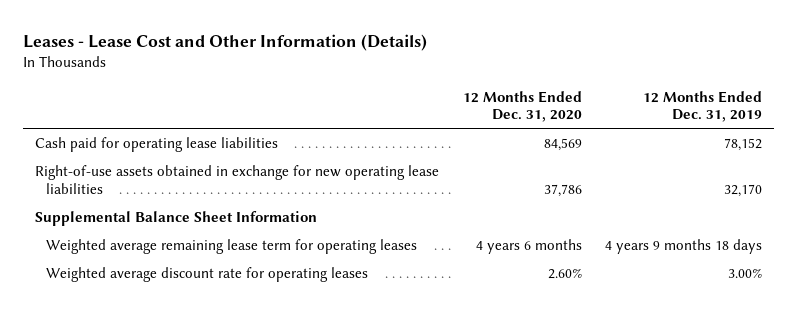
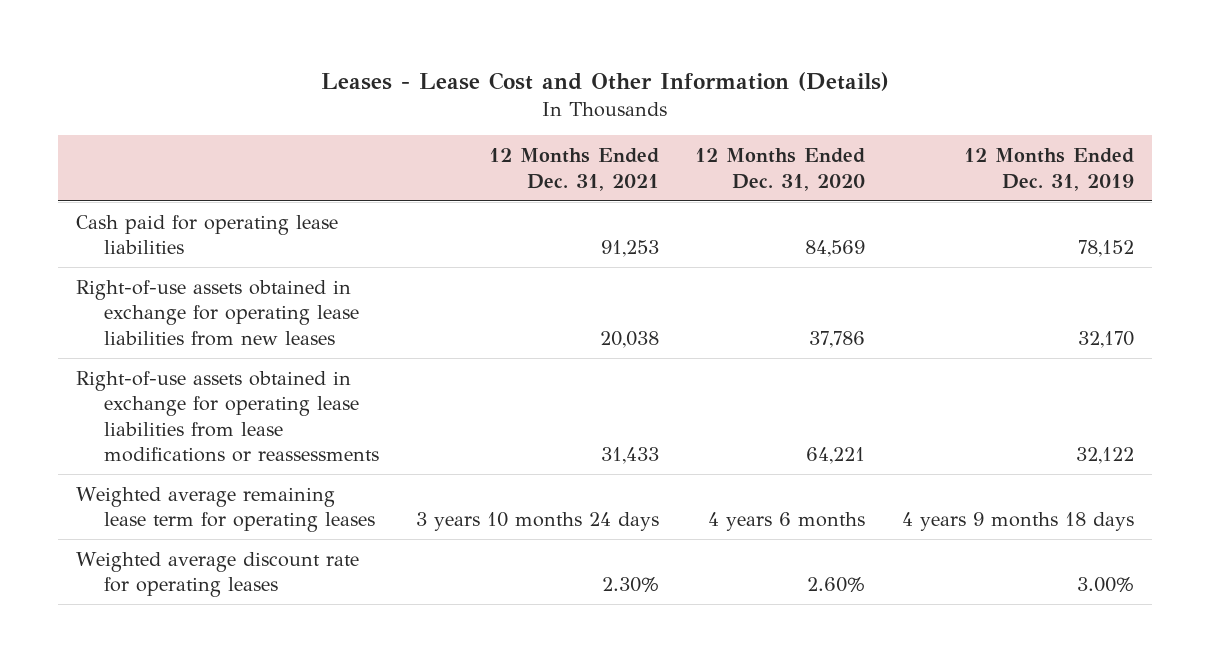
none -> [488,148,659,191] 12 Months Ended Dec. 31, 2021
[35,211,318,227] Supplemental Balance Sheet Information -> none
[35,165,440,194] Right-of-use assets obtained in exchange for new operating lease liabilities -> [76,279,360,346] Right-of-use assets obtained in exchange for operating lease liabilities from new leases
none -> [76,370,380,463] Right-of-use assets obtained in exchange for operating lease liabilities from lease modifications or reassessments

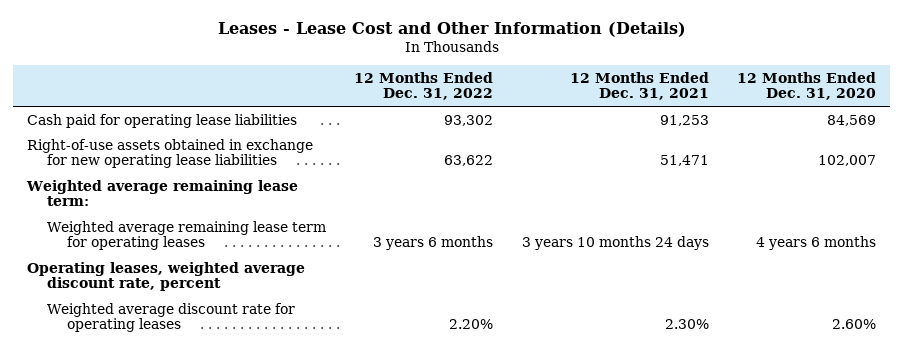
[963,148,1134,191] 12 Months Ended Dec. 31, 2019 -> none
none -> [354,71,494,101] 12 Months Ended Dec. 31, 2022
[76,370,380,463] Right-of-use assets obtained in exchange for operating lease liabilities from lease modifications or reassessments -> none
[76,279,360,346] Right-of-use assets obtained in exchange for operating lease liabilities from new leases -> [27,138,314,169] Right-of-use assets obtained in exchange for new operating lease liabilities
[599,330,659,348] 20,038 -> [659,155,709,167] 51,471
[809,330,866,348] 37,786 -> [817,155,876,167] 102,007
none -> [26,179,299,207] Weighted average remaining lease term:
none -> [27,261,306,292] Operating leases, weighted average discount rate, percent

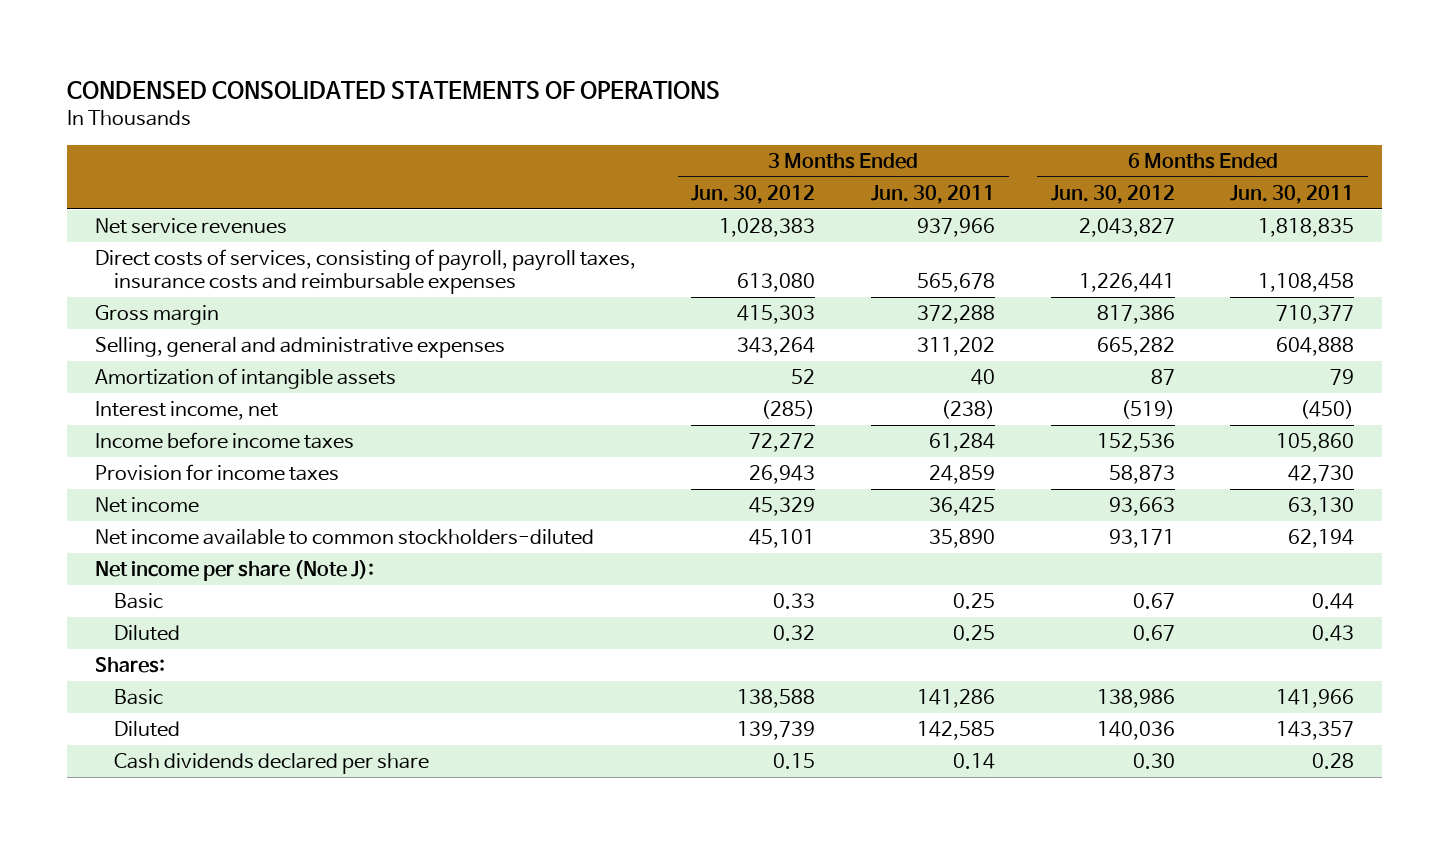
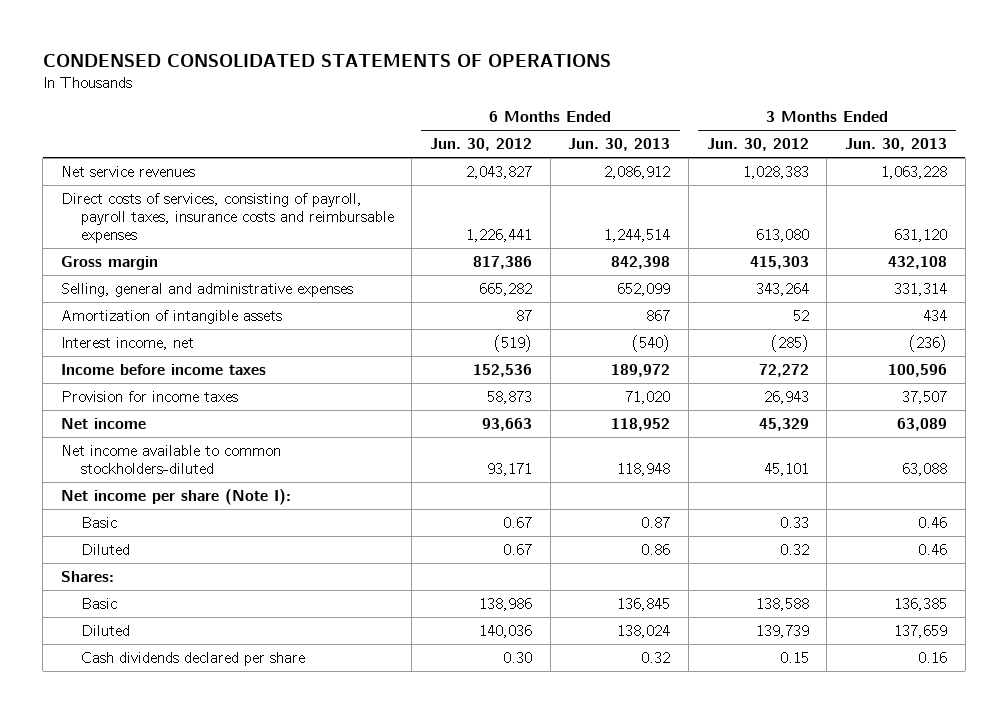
[871,185,996,205] Jun. 30, 2011 -> none
[1230,185,1355,205] Jun. 30, 2011 -> none
none -> [568,137,671,151] Jun. 30, 2013
none -> [845,137,948,151] Jun. 30, 2013
[94,560,374,582] Net income per share (Note J): -> [60,488,291,505] Net income per share (Note I):

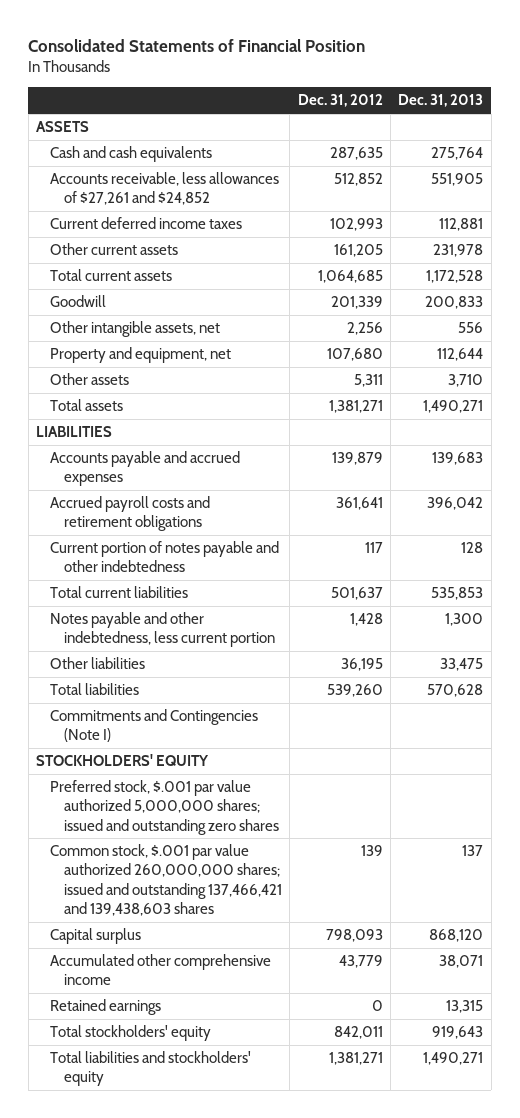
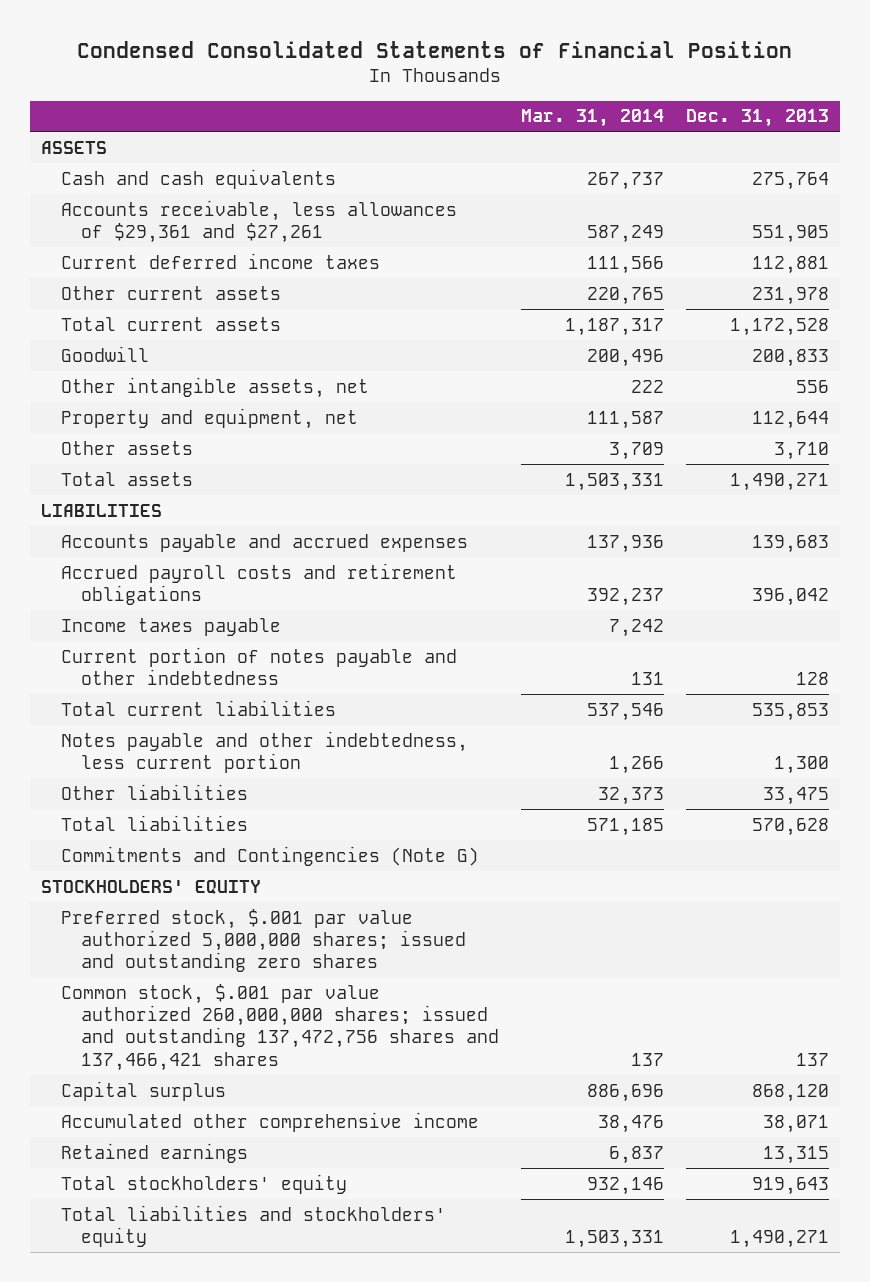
[28,38,366,52] Consolidated Statements of Financial Position -> [77,40,793,58] Condensed Consolidated Statements of Financial Position
[297,94,383,108] Dec. 31, 2012 -> none
none -> [521,109,665,128] Mar. 31, 2014
[50,172,280,206] Accounts receivable, less allowances of $27,261 and $24,852 -> [60,199,457,244] Accounts receivable, less allowances of $29,361 and $27,261
none -> [60,617,281,636] Income taxes payable
[50,709,259,743] Commitments and Contingencies (Note I) -> [60,845,479,866] Commitments and Contingencies (Note G)
[50,844,282,916] Common stock, $.001 par value authorized 260,000,000 shares; issued and outstanding 137,466,421 and 139,438,603 shares -> [60,983,500,1071] Common stock, $.001 par value authorized 260,000,000 shares; issued and outstanding 137,472,756 shares and 137,466,421 shares

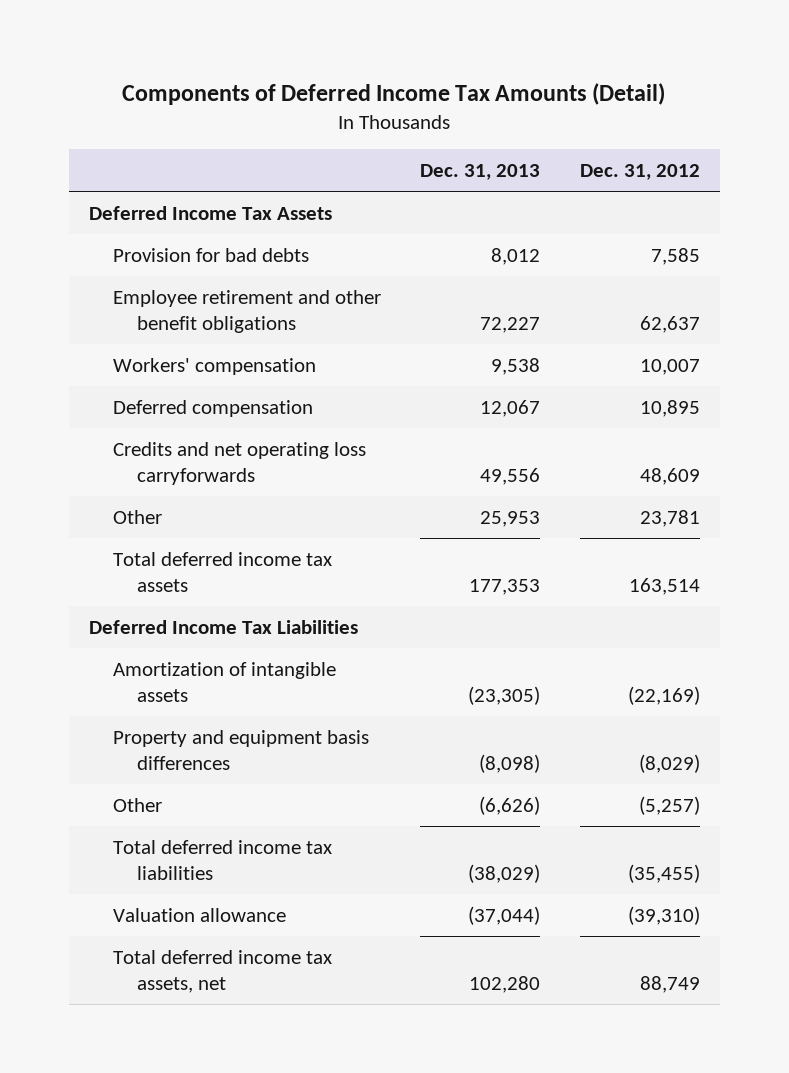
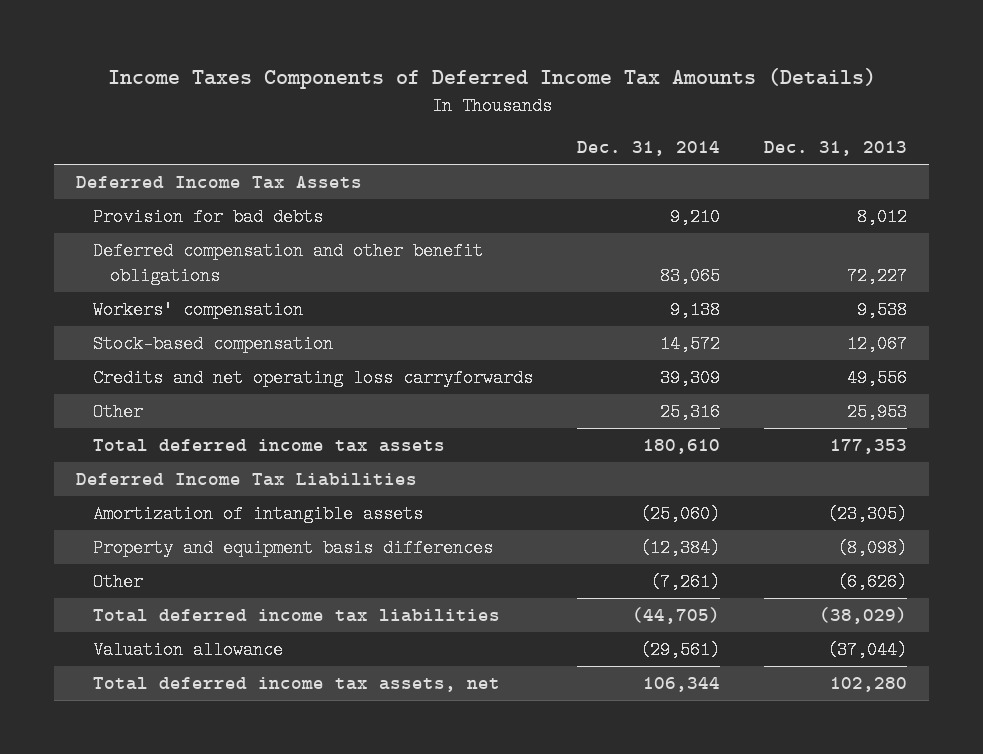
[122,82,666,105] Components of Deferred Income Tax Amounts (Detail) -> [107,68,876,90] Income Taxes Components of Deferred Income Tax Amounts (Details)
[579,163,700,180] Dec. 31, 2012 -> none
none -> [577,141,721,157] Dec. 31, 2014
[112,289,381,334] Employee retirement and other benefit obligations -> [93,241,484,286] Deferred compensation and other benefit obligations
[112,399,313,417] Deferred compensation -> [93,334,334,353] Stock-based compensation

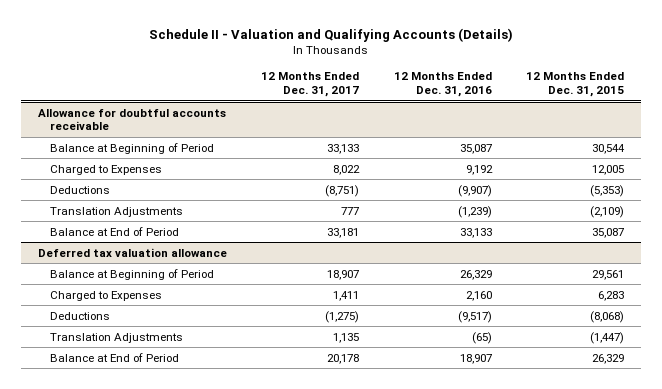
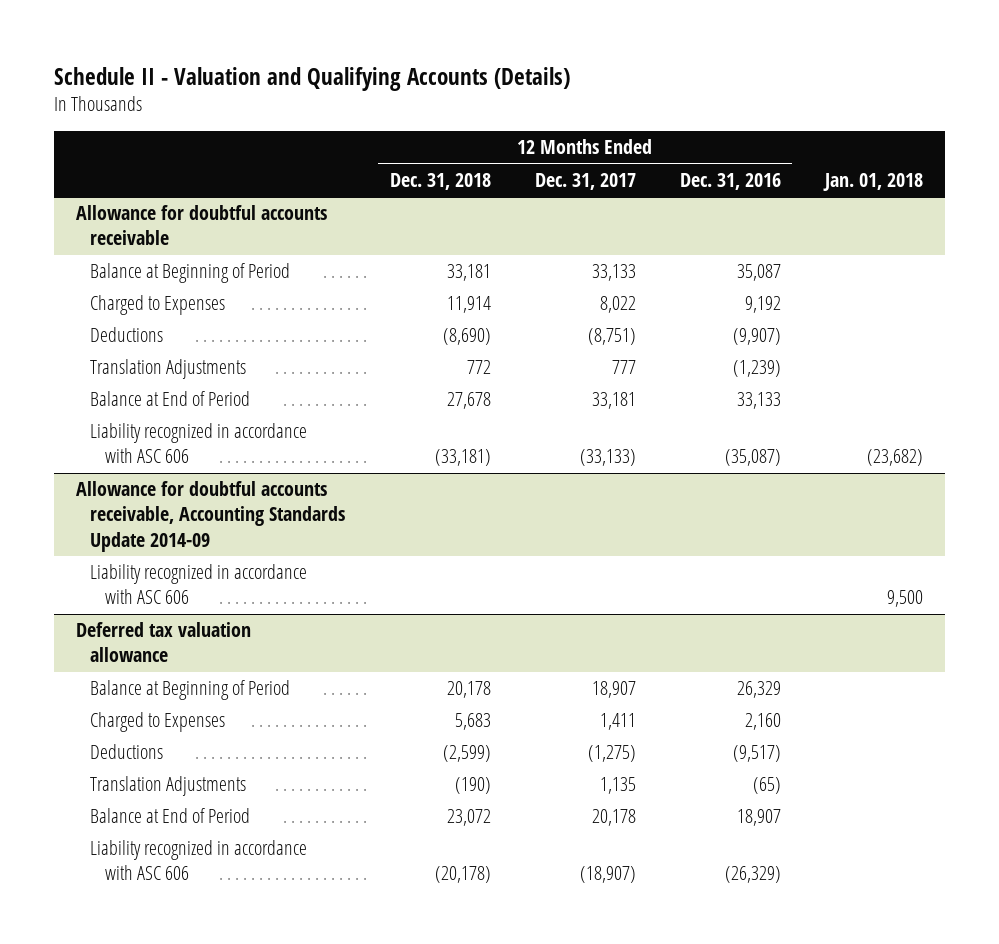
[525,72,624,98] 12 Months Ended Dec. 31, 2015 -> none
none -> [389,172,491,190] Dec. 31, 2018
none -> [823,172,924,191] Jan. 01, 2018
none -> [90,423,308,464] Liability recognized in accordance with ASC 606
none -> [75,481,346,552] Allowance for doubtful accounts receivable, Accounting Standards Update 2014-09
none -> [90,564,308,605] Liability recognized in accordance with ASC 606
none -> [90,840,308,881] Liability recognized in accordance with ASC 606

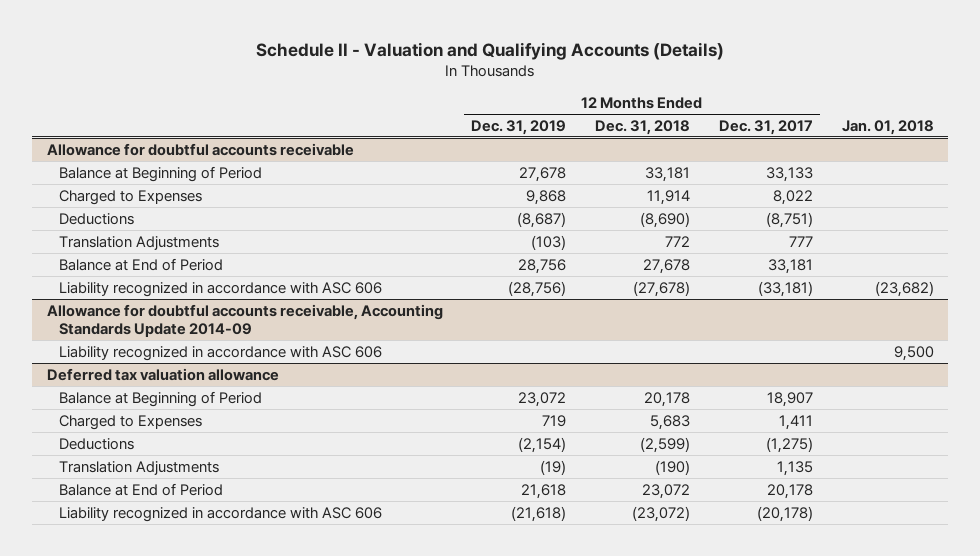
[679,172,781,190] Dec. 31, 2016 -> none
none -> [471,119,567,135] Dec. 31, 2019
[434,449,491,467] (33,181) -> [633,280,691,297] (27,678)
[579,449,636,467] (33,133) -> [757,280,813,297] (33,181)
[434,866,491,884] (20,178) -> [632,505,691,522] (23,072)
[579,866,636,884] (18,907) -> [756,505,813,522] (20,178)

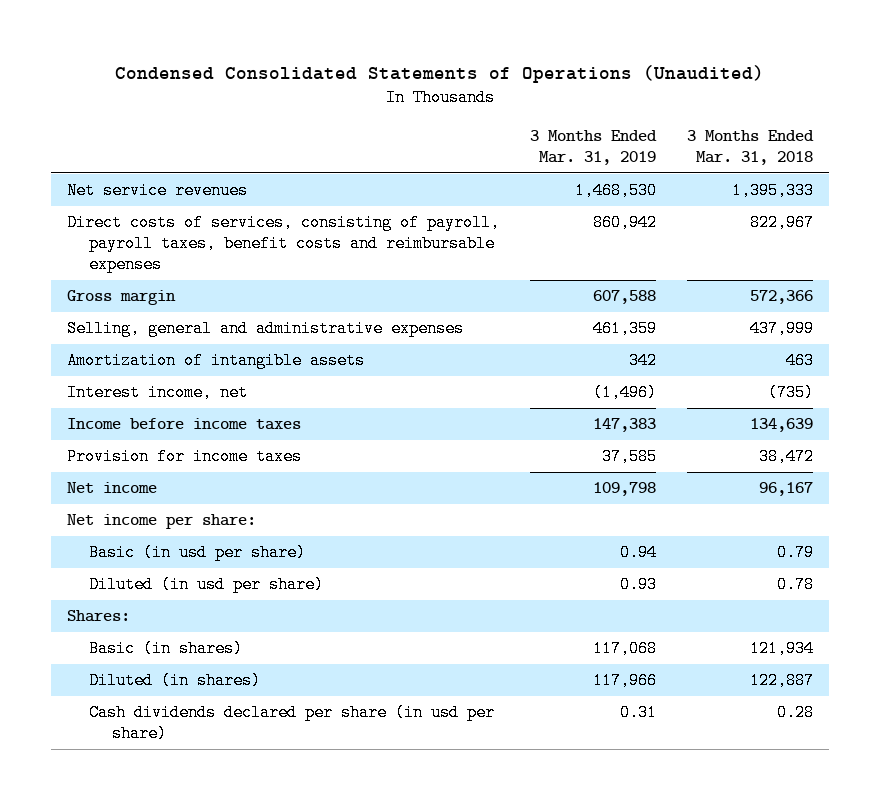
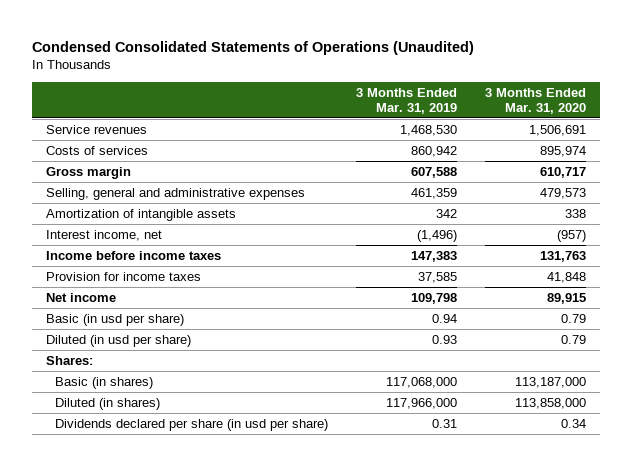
[687,129,815,165] 3 Months Ended Mar. 31, 2018 -> none
none -> [484,87,586,114] 3 Months Ended Mar. 31, 2020
[67,182,249,200] Net service revenues -> [46,124,148,134] Service revenues
[67,214,501,274] Direct costs of services, consisting of payroll, payroll taxes, benefit costs and reimbursable expenses -> [46,145,149,155] Costs of services
[67,514,257,530] Net income per share: -> none
[593,640,658,658] 117,068 -> [385,376,457,388] 117,068,000
[593,672,658,690] 117,966 -> [385,397,457,409] 117,966,000
[89,704,496,743] Cash dividends declared per share (in usd per share) -> [55,418,329,431] Dividends declared per share (in usd per share)

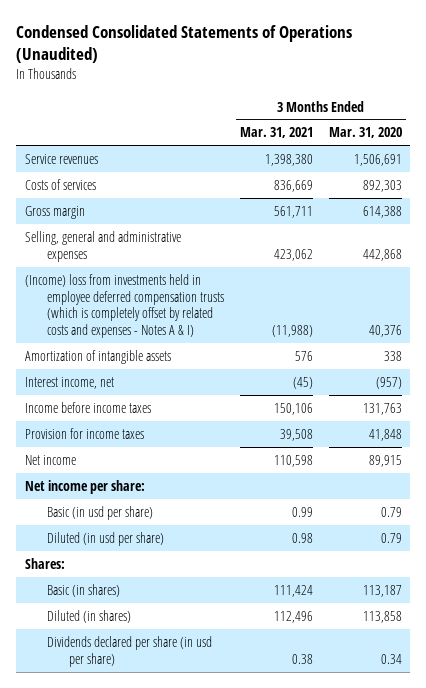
[355,87,457,114] 3 Months Ended Mar. 31, 2019 -> none
none -> [239,127,313,139] Mar. 31, 2021
[539,145,586,157] 895,974 -> [362,179,402,192] 892,303
[539,166,586,178] 610,717 -> [362,205,402,218] 614,388
[539,187,586,199] 479,573 -> [362,248,402,261] 442,868
none -> [24,273,224,339] (Income) loss from investments held in employee deferred compensation trusts (which is completely offset by related costs and expenses - Notes A & I)
none -> [24,479,145,494] Net income per share:
[514,376,586,388] 113,187,000 -> [362,584,402,597] 113,187
[514,397,586,409] 113,858,000 -> [362,610,402,623] 113,858

